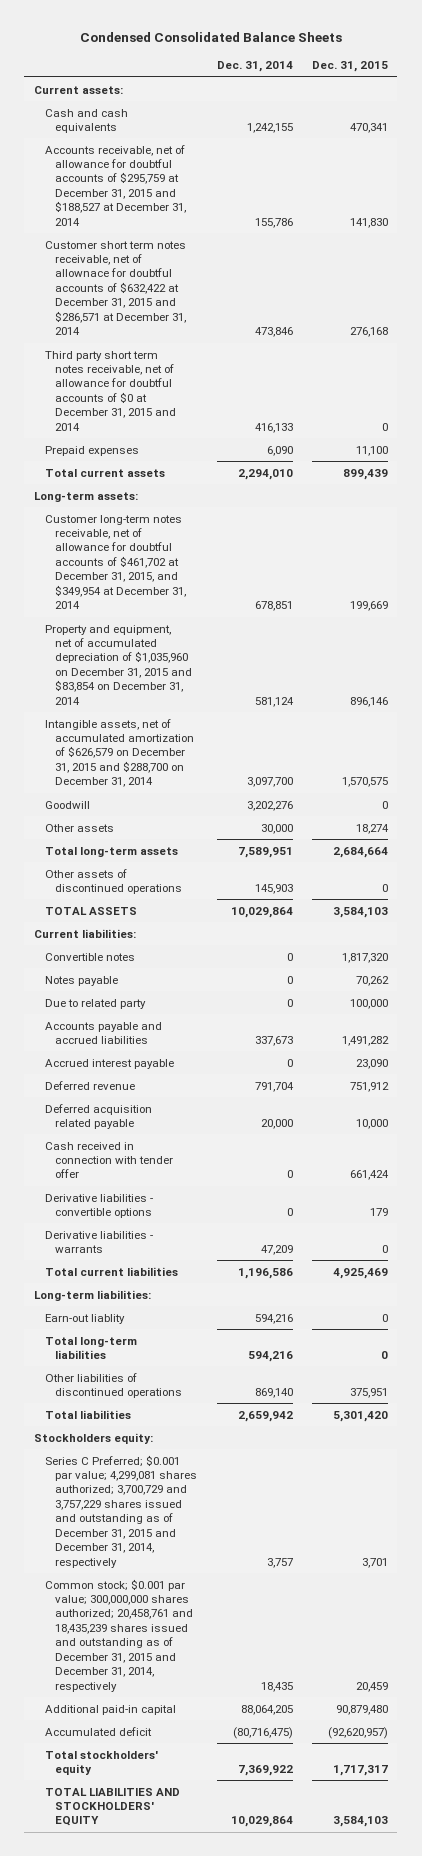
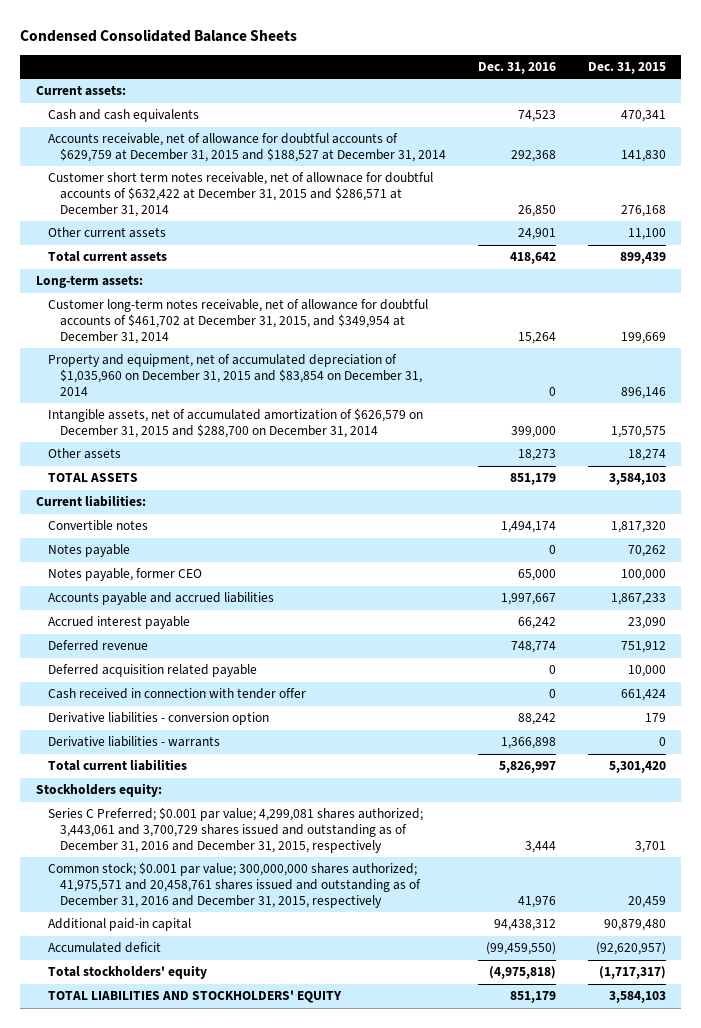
[216,61,293,73] Dec. 31, 2014 -> none
none -> [477,61,556,74] Dec. 31, 2016
[44,144,187,226] Accounts receivable, net of allowance for doubtful accounts of $295,759 at December 31, 2015 and $188,527 at December 31, 2014 -> [47,133,447,163] Accounts receivable, net of allowance for doubtful accounts of $629,759 at December 31, 2015 and $188,527 at December 31, 2014
[44,350,177,431] Third party short term notes receivable, net of allowance for doubtful accounts of $0 at December 31, 2015 and 2014 -> none
[44,445,139,456] Prepaid expenses -> [47,227,166,239] Other current assets
[44,800,90,809] Goodwill -> none
[44,846,178,857] Total long-term assets -> none
[44,868,183,895] Other assets of discontinued operations -> none
[44,998,146,1009] Due to related party -> [47,568,202,582] Notes payable, former CEO
[341,1036,389,1047] 1,491,282 -> [610,593,666,606] 1,867,233
[44,1193,153,1219] Derivative liabilities - convertible options -> [47,712,269,726] Derivative liabilities - conversion option
[33,1289,151,1301] Long-term liabilities: -> none
[44,1313,125,1324] Earn-out liablity -> none
[44,1336,137,1360] Total long-term liabilities -> none
[44,1372,183,1399] Other liabilities of discontinued operations -> none
[44,1409,131,1419] Total liabilities -> none
[332,1267,388,1279] 4,925,469 -> [608,761,666,774] 5,301,420
[44,1454,198,1568] Series C Preferred; $0.001 par value; 4,299,081 shares authorized; 3,700,729 and 3,757,229 shares issued and outstanding as of December 31, 2015 and December 31, 2014, respectively -> [47,807,423,854] Series C Preferred; $0.001 par value; 4,299,081 shares authorized; 3,443,061 and 3,700,729 shares issued and outstanding as of December 31, 2016 and December 31, 2015, respectively
[44,1578,194,1692] Common stock; $0.001 par value; 300,000,000 shares authorized; 20,458,761 and 18,435,239 shares issued and outstanding as of December 31, 2015 and December 31, 2014, respectively -> [47,862,422,909] Common stock; $0.001 par value; 300,000,000 shares authorized; 41,975,571 and 20,458,761 shares issued and outstanding as of December 31, 2016 and December 31, 2015, respectively
[332,1765,388,1777] 1,717,317 -> [598,966,666,980] (1,717,317)

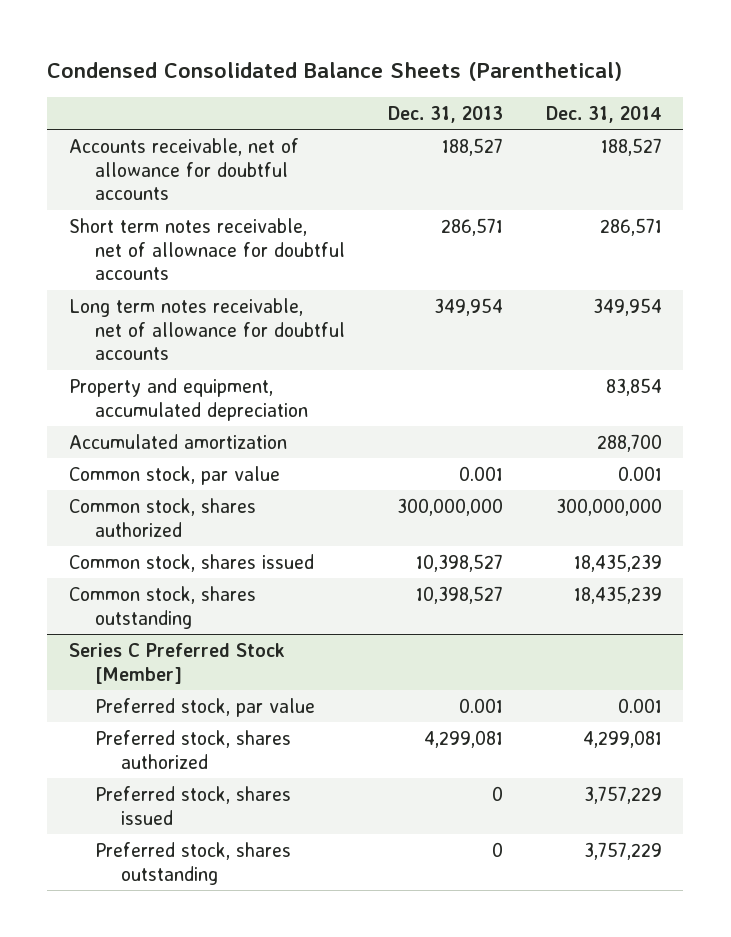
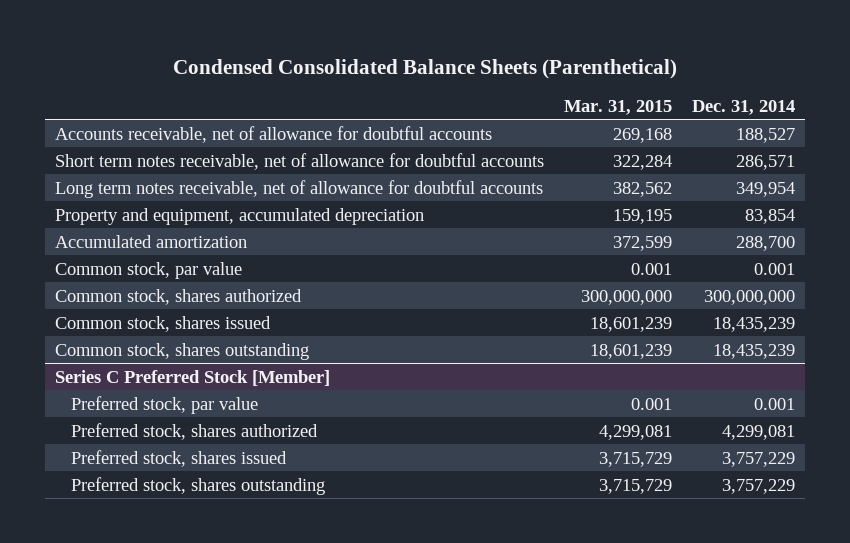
[388,105,504,123] Dec. 31, 2013 -> none
none -> [564,99,673,115] Mar. 31, 2015
[68,217,346,281] Short term notes receivable, net of allownace for doubtful accounts -> [55,152,545,170] Short term notes receivable, net of allowance for doubtful accounts

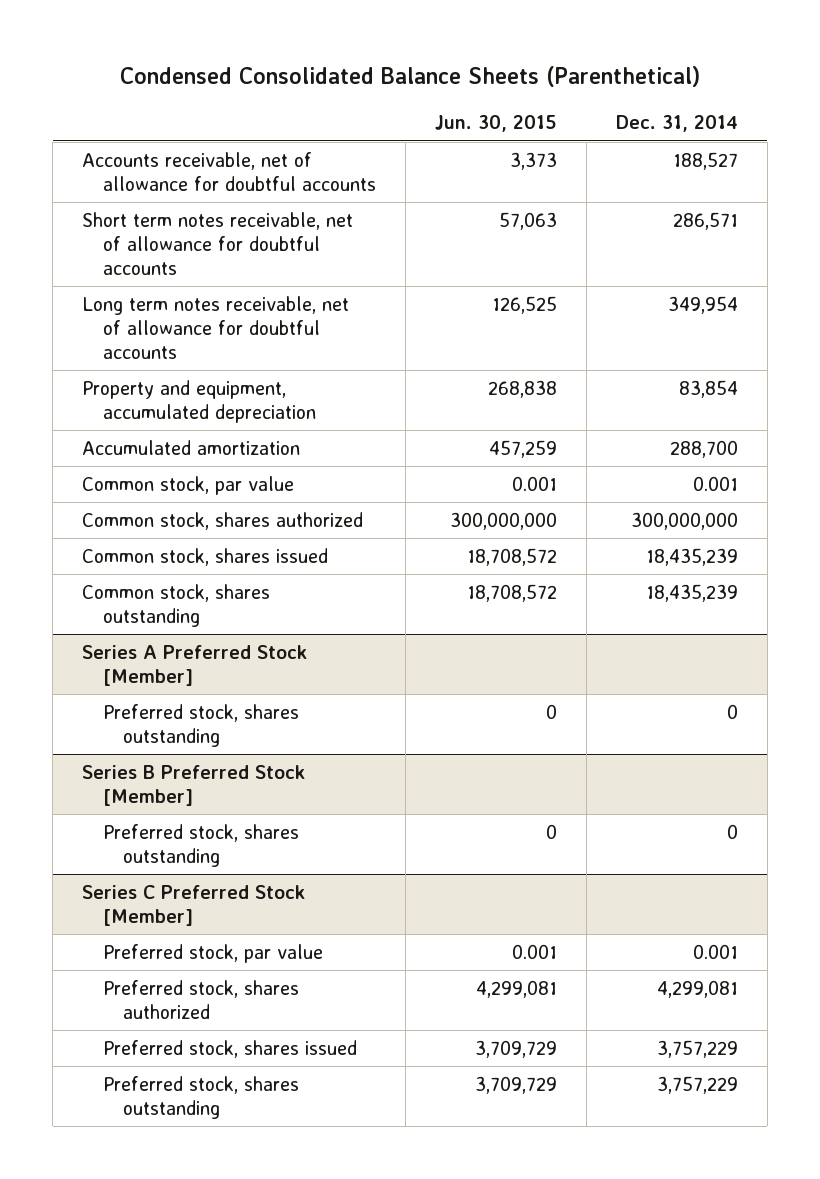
[564,99,673,115] Mar. 31, 2015 -> none
none -> [434,115,557,133] Jun. 30, 2015
none -> [82,644,308,687] Series A Preferred Stock [Member]
none -> [102,703,299,748] Preferred stock, shares outstanding
none -> [82,764,306,807] Series B Preferred Stock [Member]
none -> [102,823,299,868] Preferred stock, shares outstanding

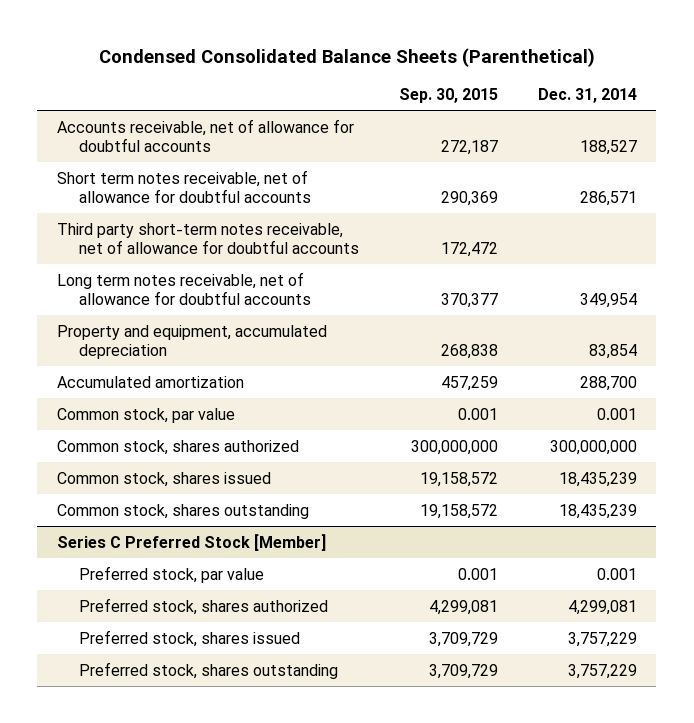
[434,115,557,133] Jun. 30, 2015 -> none
none -> [398,88,498,104] Sep. 30, 2015
none -> [57,222,359,255] Third party short-term notes receivable, net of allowance for doubtful accounts
[82,644,308,687] Series A Preferred Stock [Member] -> none
[102,703,299,748] Preferred stock, shares outstanding -> none
[82,764,306,807] Series B Preferred Stock [Member] -> none
[102,823,299,868] Preferred stock, shares outstanding -> none

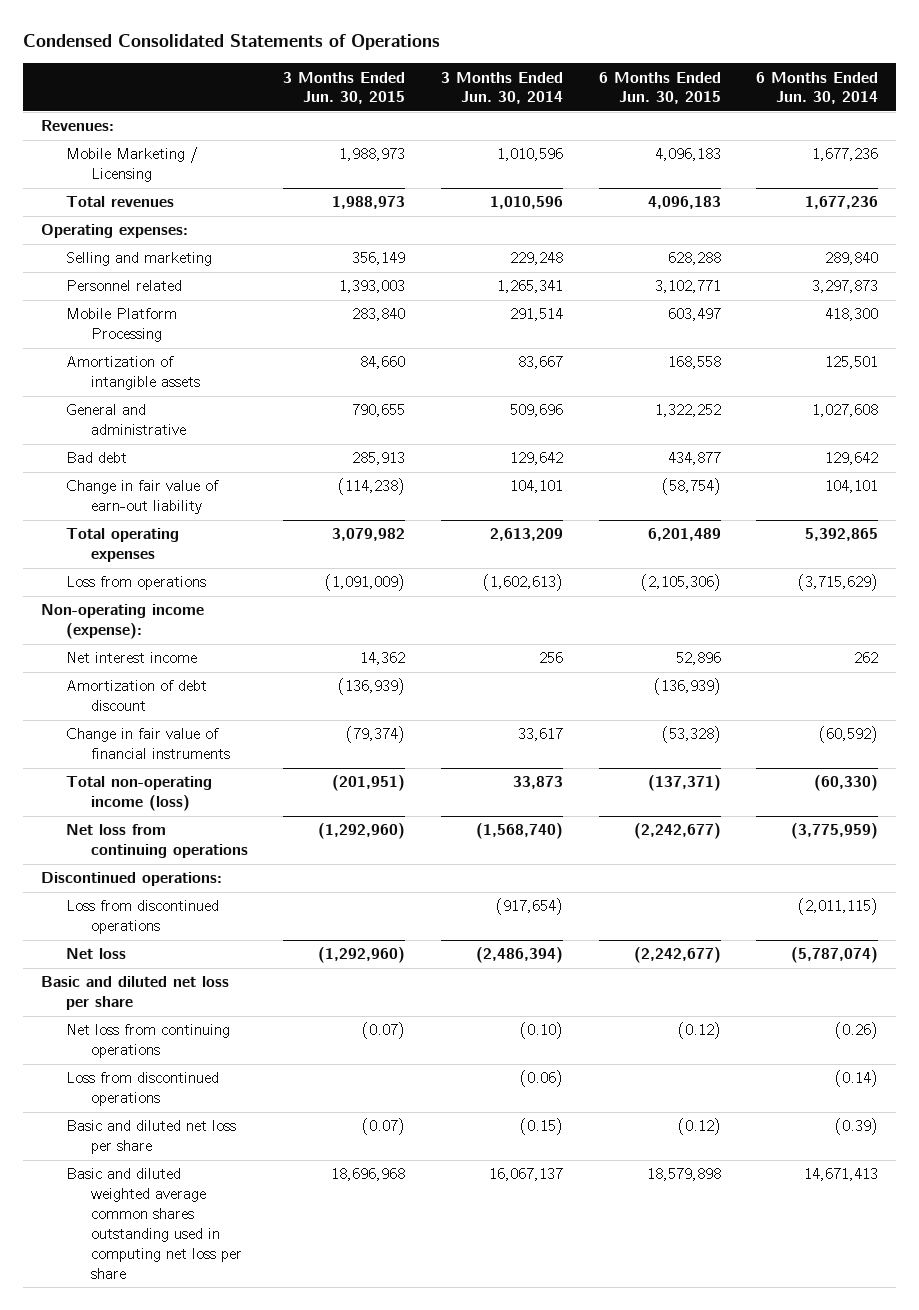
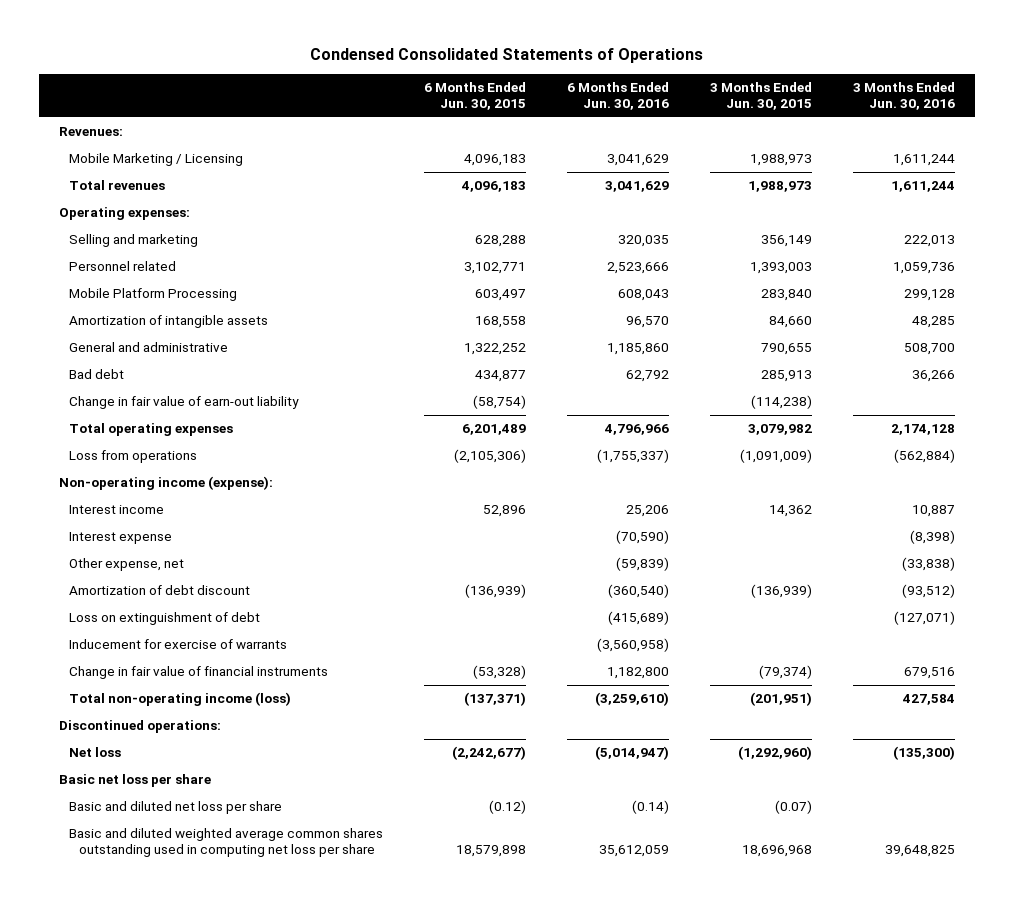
[441,71,564,105] 3 Months Ended Jun. 30, 2014 -> none
[756,71,879,105] 6 Months Ended Jun. 30, 2014 -> none
none -> [566,81,669,111] 6 Months Ended Jun. 30, 2016
none -> [852,81,955,111] 3 Months Ended Jun. 30, 2016
[65,652,197,664] Net interest income -> [69,505,165,515] Interest income
none -> [69,532,173,545] Interest expense
none -> [69,558,185,572] Other expense, net
none -> [69,612,261,626] Loss on extinguishment of debt
none -> [69,639,288,650] Inducement for exercise of warrants
[65,824,248,859] Net loss from continuing operations -> none
[65,900,219,935] Loss from discontinued operations -> none
[65,1024,230,1059] Net loss from continuing operations -> none
[65,1072,219,1107] Loss from discontinued operations -> none
[41,976,230,1011] Basic and diluted net loss per share -> [59,774,212,788] Basic net loss per share

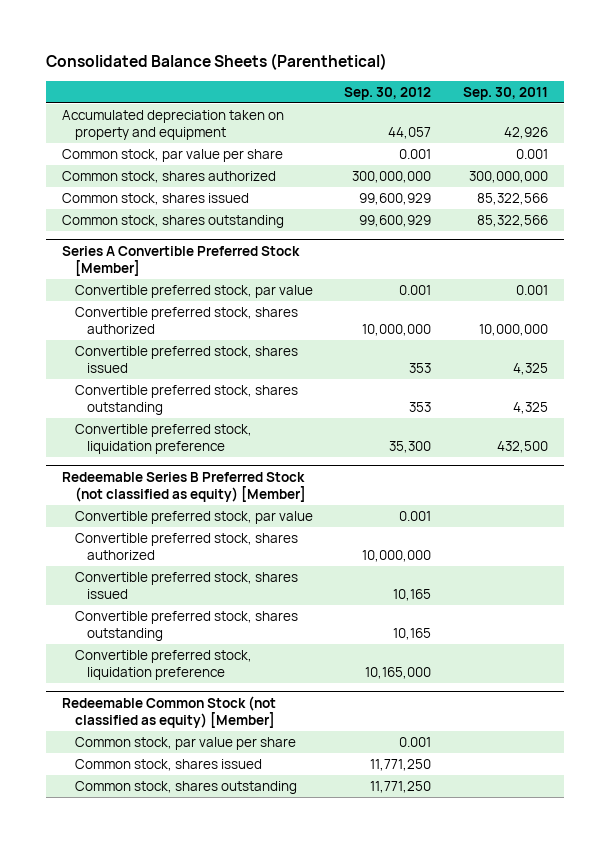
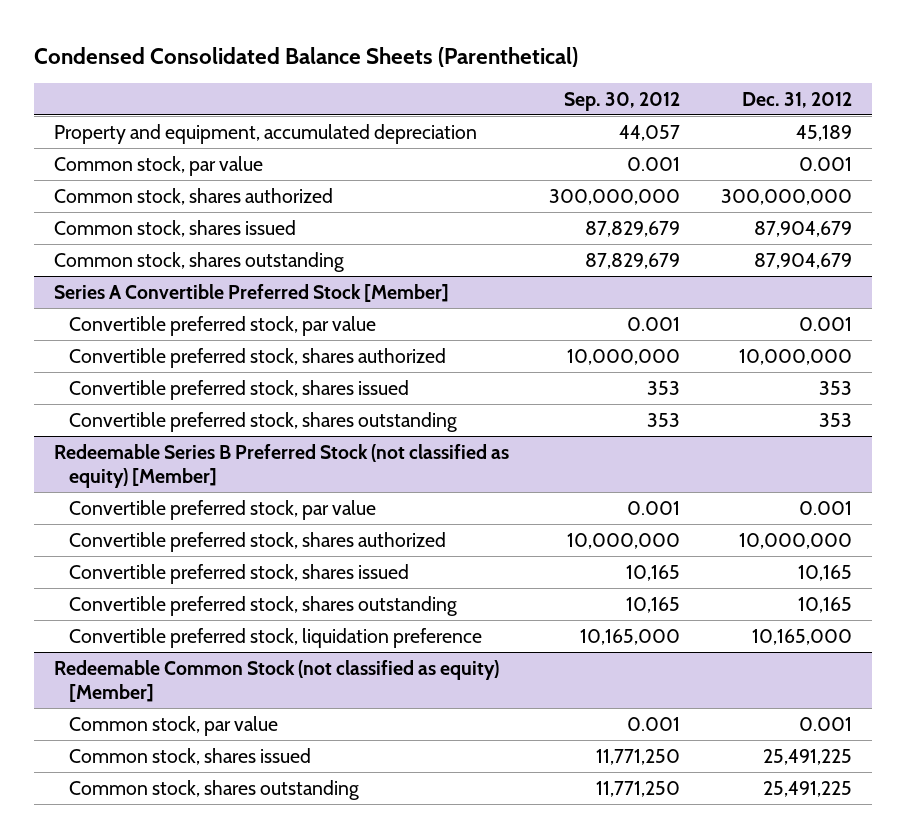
[46,53,388,71] Consolidated Balance Sheets (Parenthetical) -> [33,46,578,67] Condensed Consolidated Balance Sheets (Parenthetical)
[462,86,548,100] Sep. 30, 2011 -> none
none -> [741,91,852,108] Dec. 31, 2012
[62,109,285,141] Accumulated depreciation taken on property and equipment -> [53,123,477,144] Property and equipment, accumulated depreciation
[62,148,284,162] Common stock, par value per share -> [53,155,263,176] Common stock, par value
[359,192,432,205] 99,600,929 -> [585,220,681,237] 87,829,679
[359,214,432,227] 99,600,929 -> [585,252,681,269] 87,829,679
[74,423,252,455] Convertible preferred stock, liquidation preference -> none
[74,736,296,750] Common stock, par value per share -> [68,715,278,736] Common stock, par value

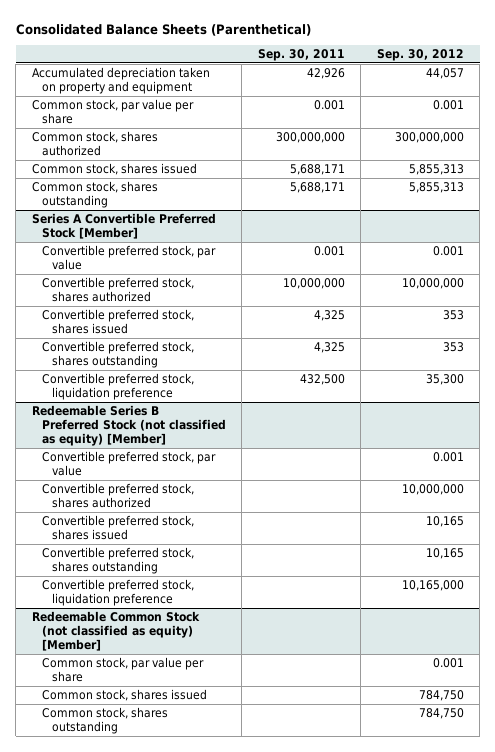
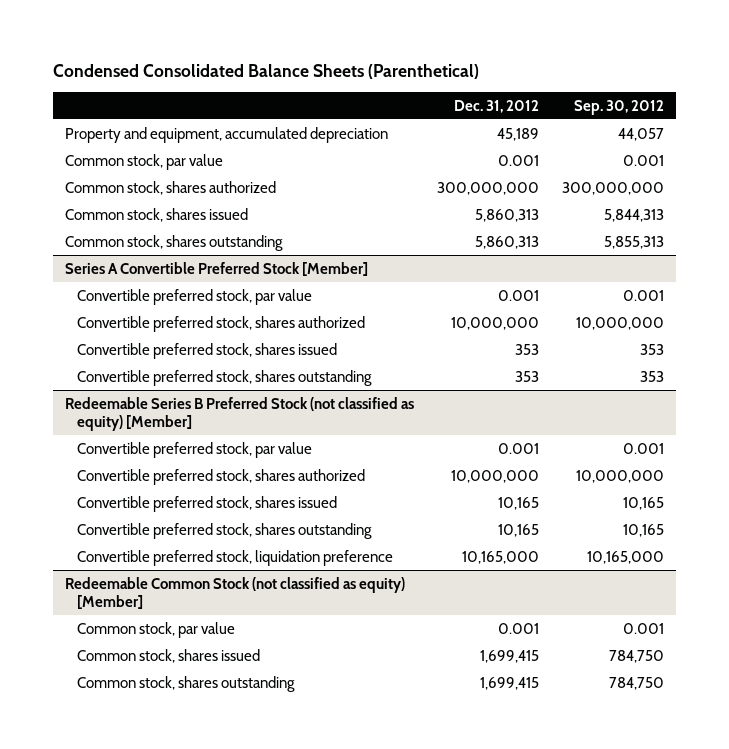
[15,23,311,36] Consolidated Balance Sheets (Parenthetical) -> [52,63,479,79] Condensed Consolidated Balance Sheets (Parenthetical)
[257,48,345,61] Sep. 30, 2011 -> none
none -> [453,99,539,113] Dec. 31, 2012
[31,67,210,95] Accumulated depreciation taken on property and equipment -> [64,126,388,143] Property and equipment, accumulated depreciation
[31,99,194,125] Common stock, par value per share -> [64,153,223,170] Common stock, par value
[408,164,464,176] 5,855,313 -> [604,208,665,222] 5,844,313
[42,373,195,401] Convertible preferred stock, liquidation preference -> none
[42,657,205,683] Common stock, par value per share -> [77,621,236,638] Common stock, par value

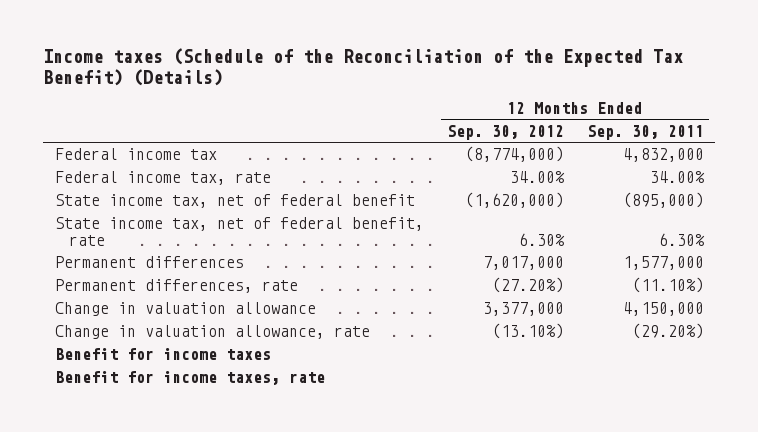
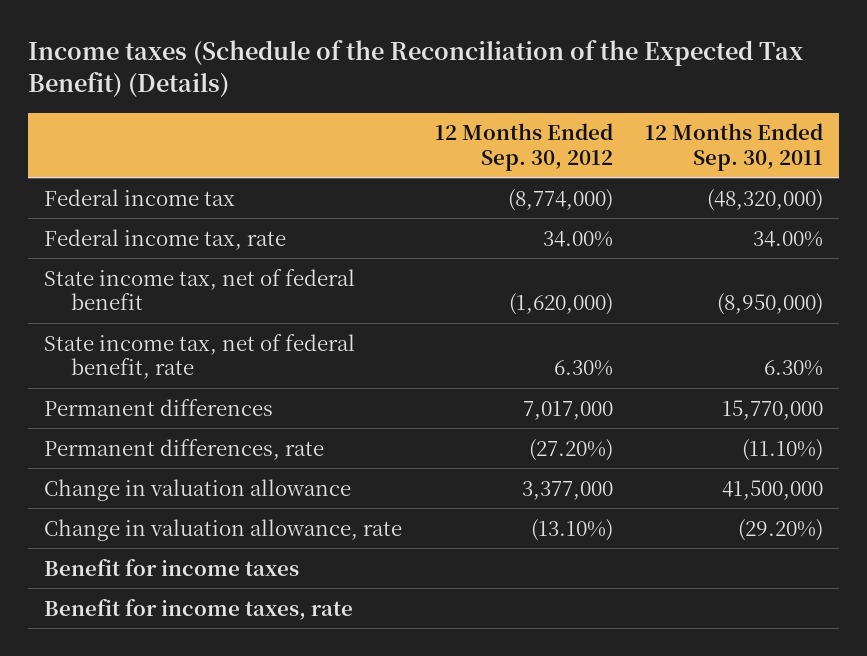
[622,148,704,163] 4,832,000 -> [706,188,823,211] (48,320,000)
[622,192,704,209] (895,000) -> [716,292,823,315] (8,950,000)
[622,256,704,271] 1,577,000 -> [721,399,823,420] 15,770,000
[622,302,704,317] 4,150,000 -> [721,479,823,500] 41,500,000

